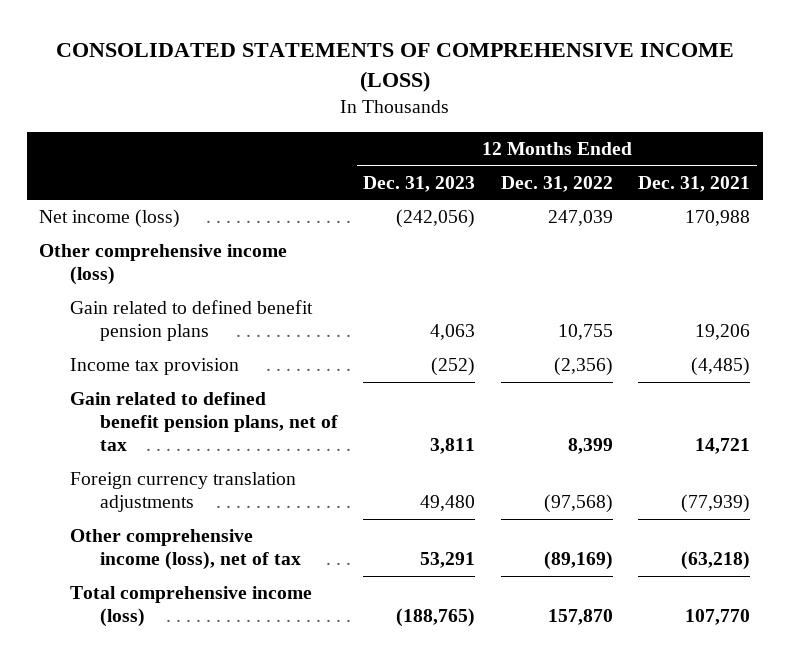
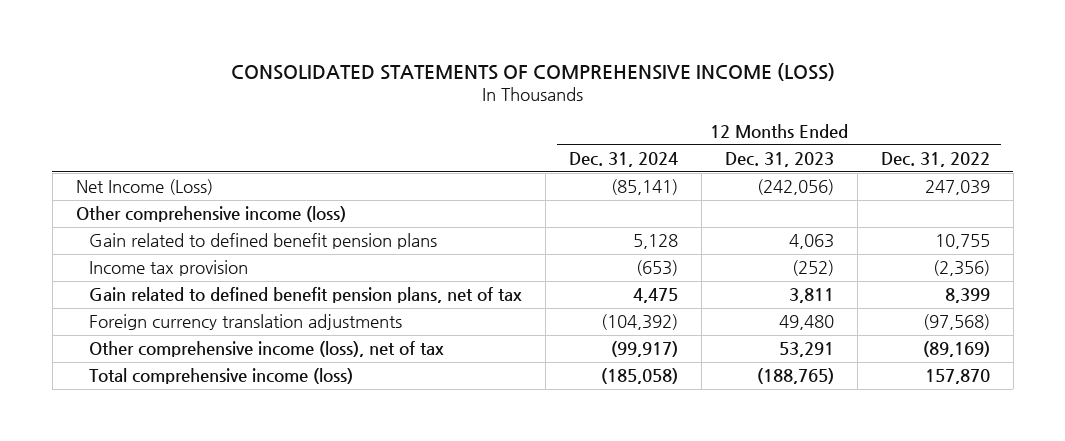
[638,175,751,192] Dec. 31, 2021 -> none
none -> [568,151,678,167] Dec. 31, 2024
[39,209,181,229] Net income (loss) -> [75,179,213,196] Net Income (Loss)

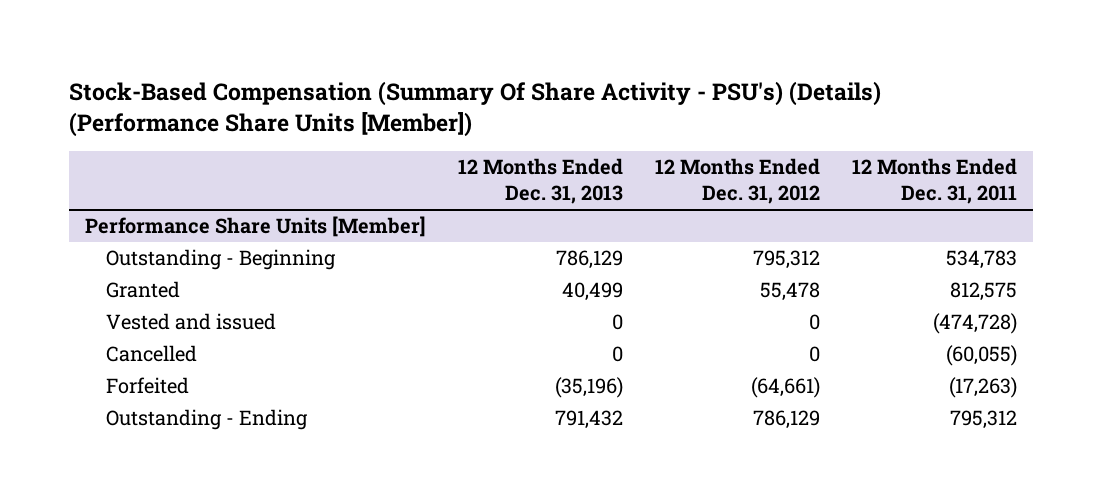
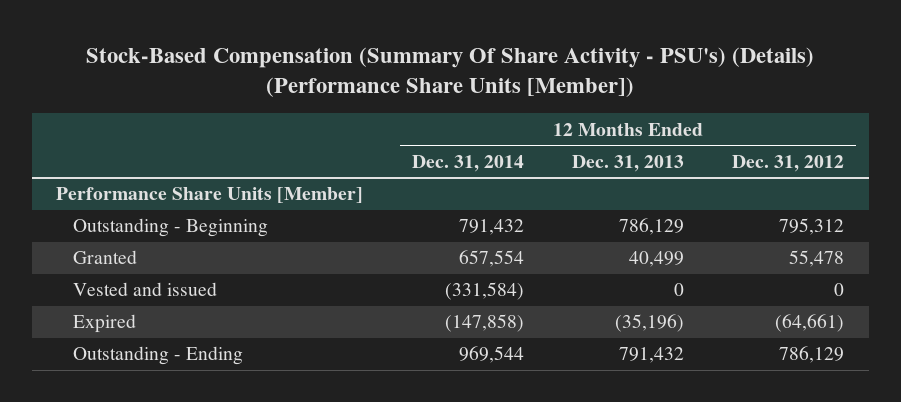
[851,158,1017,204] 12 Months Ended Dec. 31, 2011 -> none
none -> [411,154,524,172] Dec. 31, 2014
[105,345,197,363] Cancelled -> none
[105,377,189,395] Forfeited -> [72,314,136,334] Expired

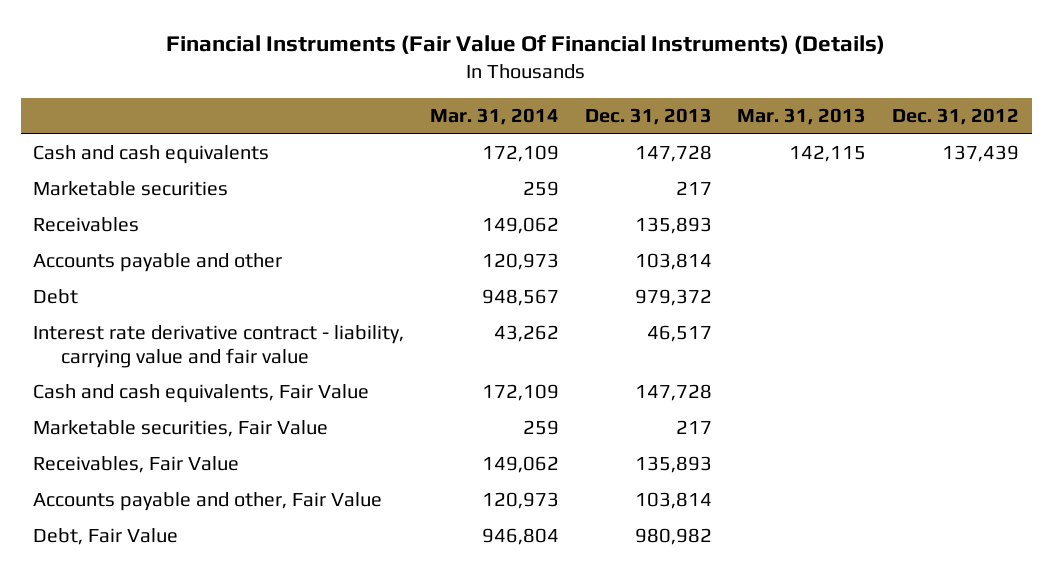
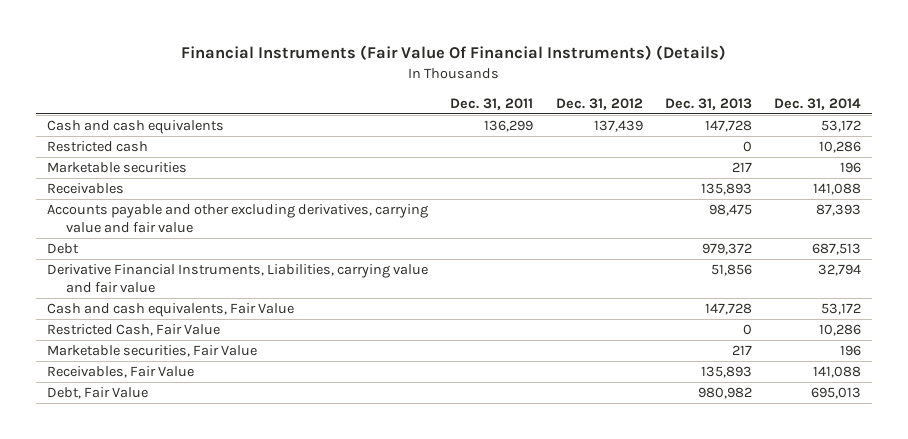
[430,108,560,126] Mar. 31, 2014 -> none
[737,108,867,126] Mar. 31, 2013 -> none
none -> [450,97,534,110] Dec. 31, 2011
none -> [774,97,862,110] Dec. 31, 2014
none -> [47,141,149,153] Restricted cash
[33,253,283,273] Accounts payable and other -> none
none -> [47,204,429,233] Accounts payable and other excluding derivatives, carrying value and fair value
[33,325,405,368] Interest rate derivative contract - liability, carrying value and fair value -> none
none -> [47,264,429,293] Derivative Financial Instruments, Liabilities, carrying value and fair value
none -> [47,324,221,337] Restricted Cash, Fair Value
[33,492,383,512] Accounts payable and other, Fair Value -> none

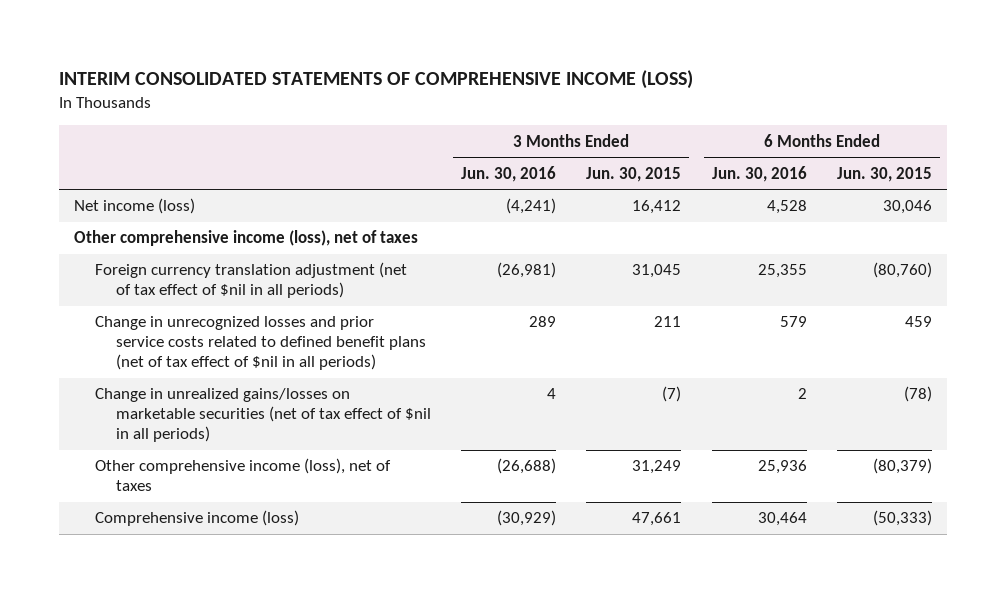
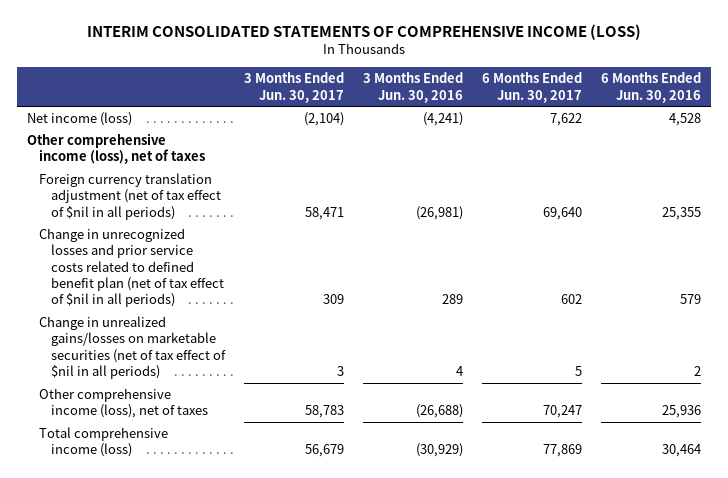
[586,166,682,182] Jun. 30, 2015 -> none
[837,166,933,182] Jun. 30, 2015 -> none
none -> [243,72,344,103] 3 Months Ended Jun. 30, 2017
none -> [482,72,583,103] 6 Months Ended Jun. 30, 2017
[94,316,426,371] Change in unrecognized losses and prior service costs related to defined benefit plans (net of tax effect of $nil in all periods) -> [38,227,224,308] Change in unrecognized losses and prior service costs related to defined benefit plan (net of tax effect of $nil in all periods)
[94,510,299,527] Comprehensive income (loss) -> [38,426,168,458] Total comprehensive income (loss)

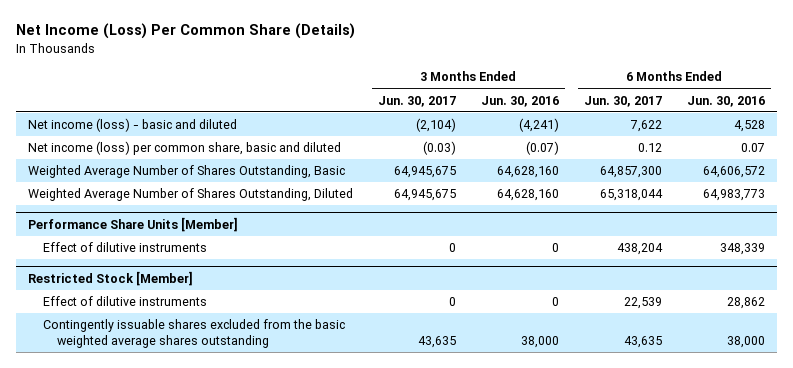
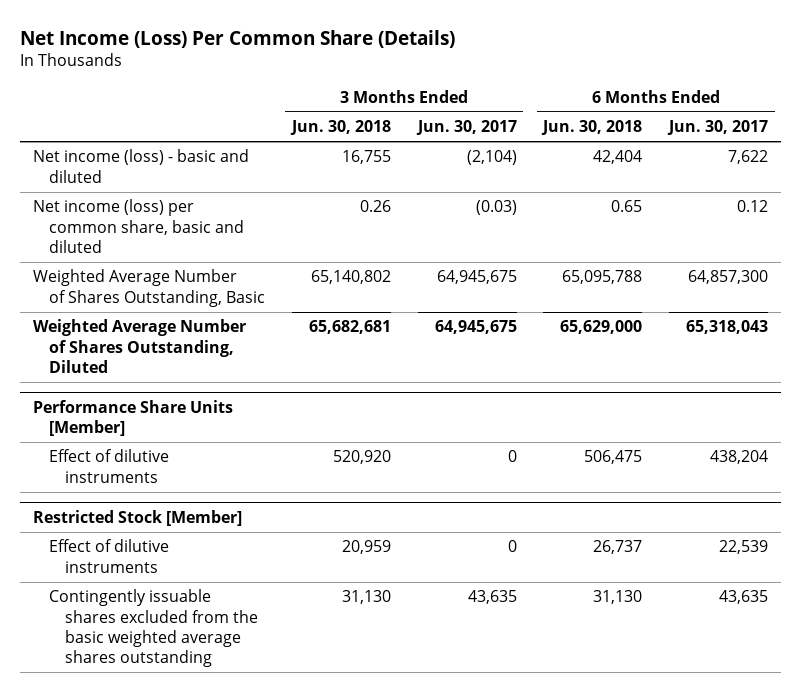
[480,95,559,107] Jun. 30, 2016 -> none
[686,95,765,107] Jun. 30, 2016 -> none
none -> [289,120,391,136] Jun. 30, 2018
none -> [541,120,643,136] Jun. 30, 2018
[599,189,663,202] 65,318,044 -> [685,320,768,335] 65,318,043

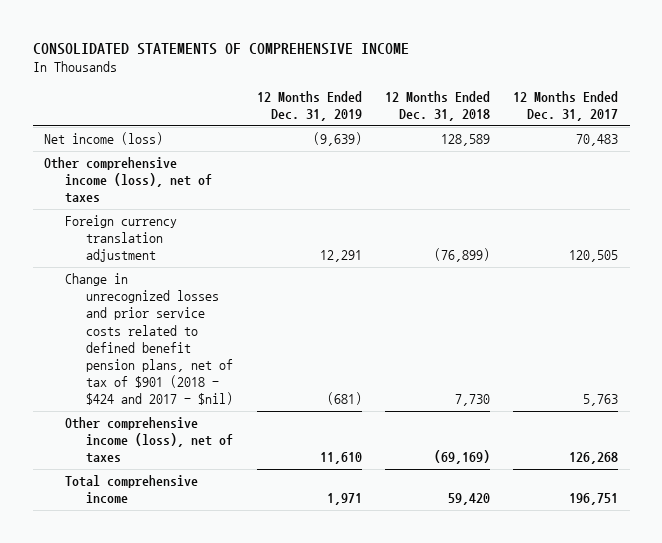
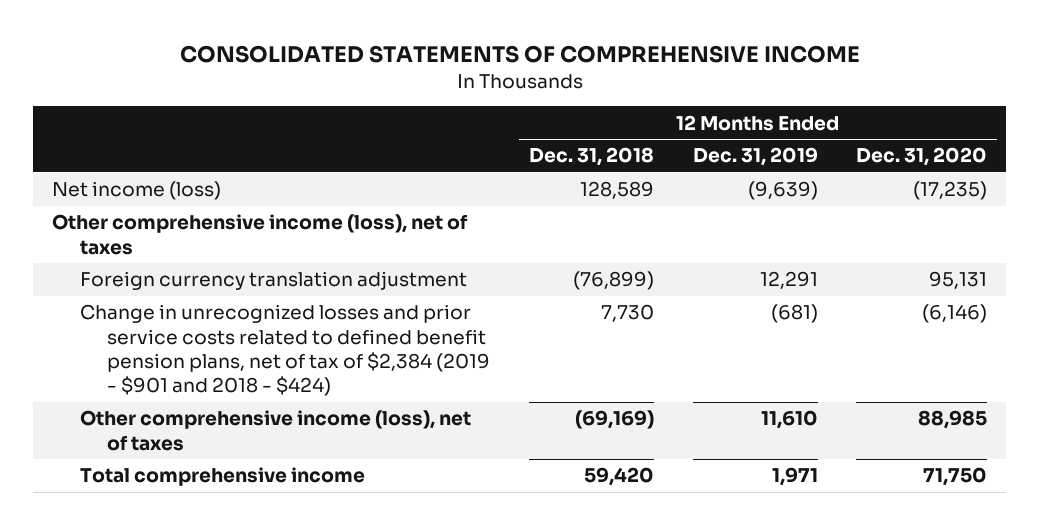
[513,91,619,122] 12 Months Ended Dec. 31, 2017 -> none
none -> [856,147,988,167] Dec. 31, 2020
[65,273,234,406] Change in unrecognized losses and prior service costs related to defined benefit pension plans, net of tax of $901 (2018 - $424 and 2017 - $nil) -> [79,304,491,397] Change in unrecognized losses and prior service costs related to defined benefit pension plans, net of tax of $2,384 (2019 - $901 and 2018 - $424)

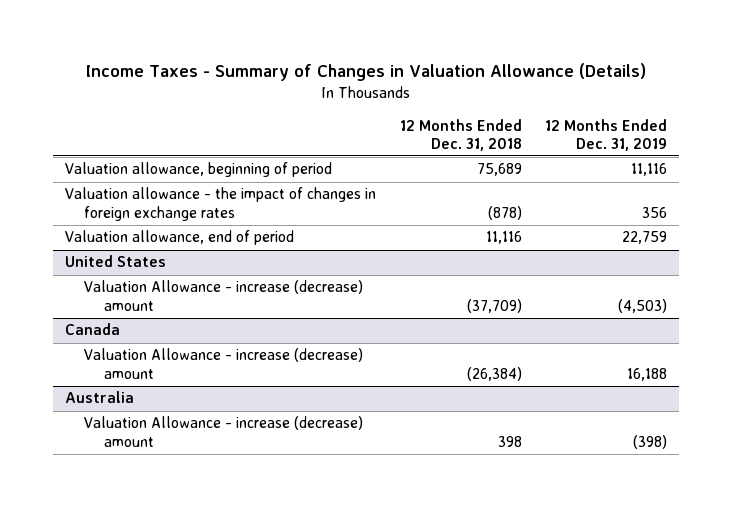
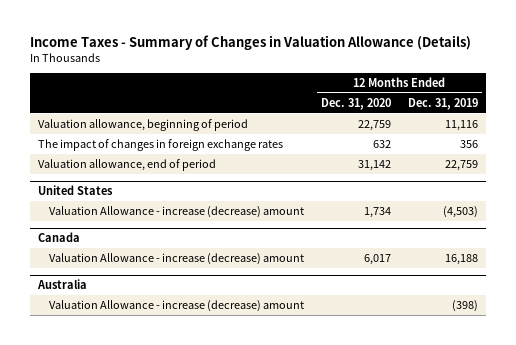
[399,118,522,151] 12 Months Ended Dec. 31, 2018 -> none
none -> [320,97,391,110] Dec. 31, 2020
[65,187,377,221] Valuation allowance - the impact of changes in foreign exchange rates -> [37,139,283,152] The impact of changes in foreign exchange rates

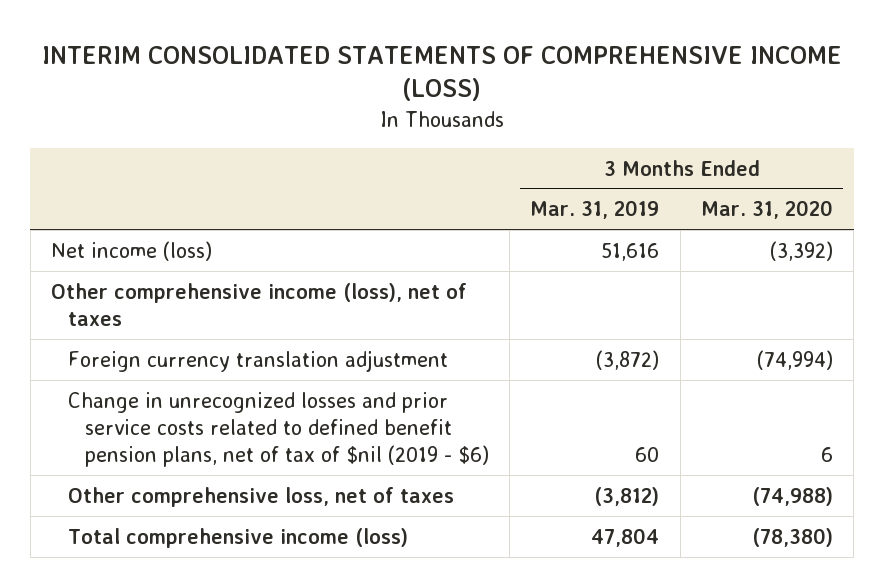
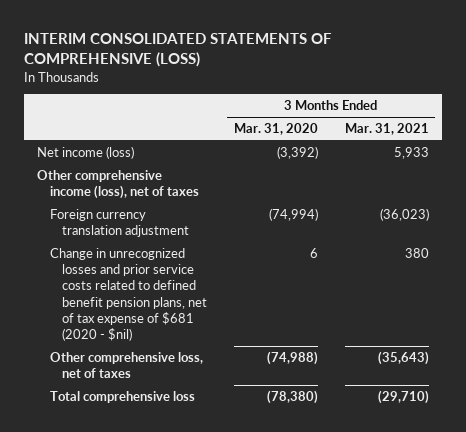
[42,45,843,102] INTERIM CONSOLIDATED STATEMENTS OF COMPREHENSIVE INCOME (LOSS) -> [23,32,332,68] INTERIM CONSOLIDATED STATEMENTS OF COMPREHENSIVE (LOSS)
[530,200,660,220] Mar. 31, 2019 -> none
none -> [344,123,429,136] Mar. 31, 2021
[67,391,489,468] Change in unrecognized losses and prior service costs related to defined benefit pension plans, net of tax of $nil (2019 - $6) -> [49,247,207,342] Change in unrecognized losses and prior service costs related to defined benefit pension plans, net of tax expense of $681 (2020 - $nil)
[67,527,408,548] Total comprehensive income (loss) -> [49,390,195,403] Total comprehensive loss

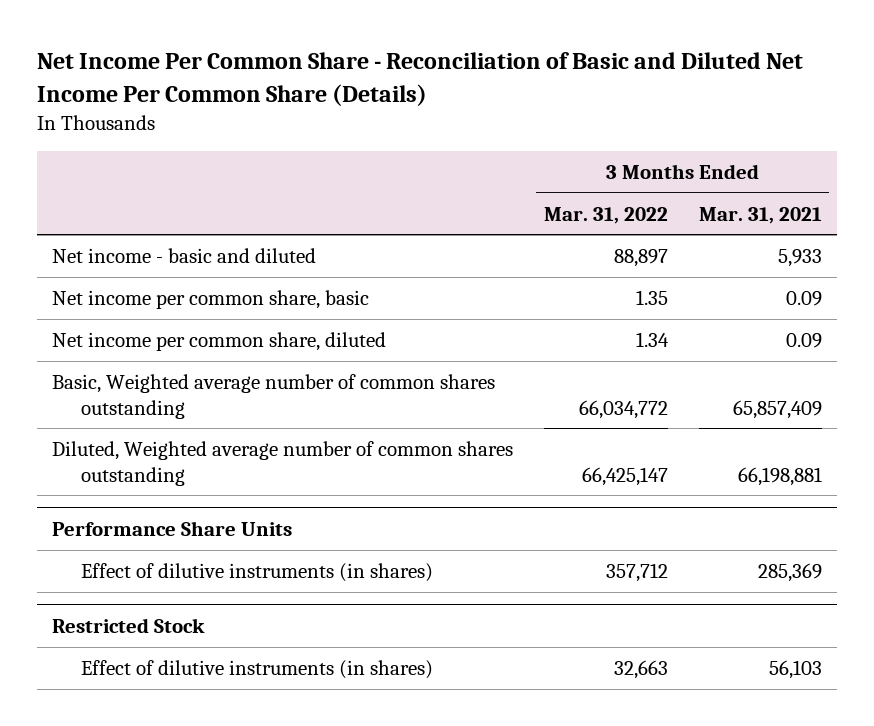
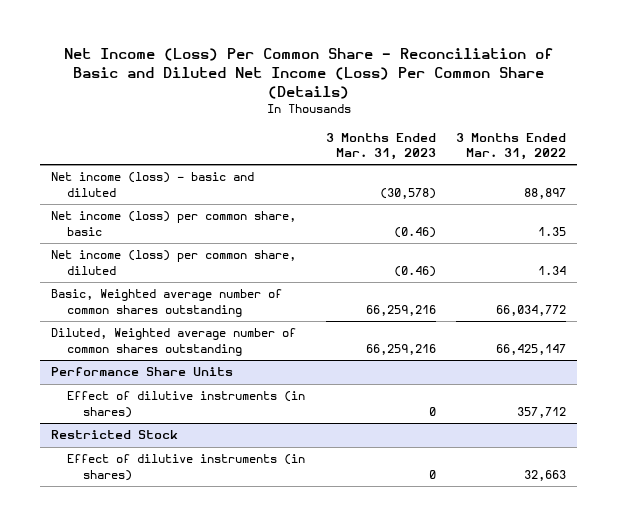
[36,52,803,106] Net Income Per Common Share - Reconciliation of Basic and Diluted Net Income Per Common Share (Details) -> [63,48,553,99] Net Income (Loss) Per Common Share - Reconciliation of Basic and Diluted Net Income (Loss) Per Common Share (Details)
[698,206,822,224] Mar. 31, 2021 -> none
none -> [325,132,436,161] 3 Months Ended Mar. 31, 2023
[52,248,317,264] Net income - basic and diluted -> [50,172,254,197] Net income (loss) - basic and diluted
[52,290,370,310] Net income per common share, basic -> [50,211,296,236] Net income (loss) per common share, basic
[52,332,387,352] Net income per common share, diluted -> [50,250,296,275] Net income (loss) per common share, diluted

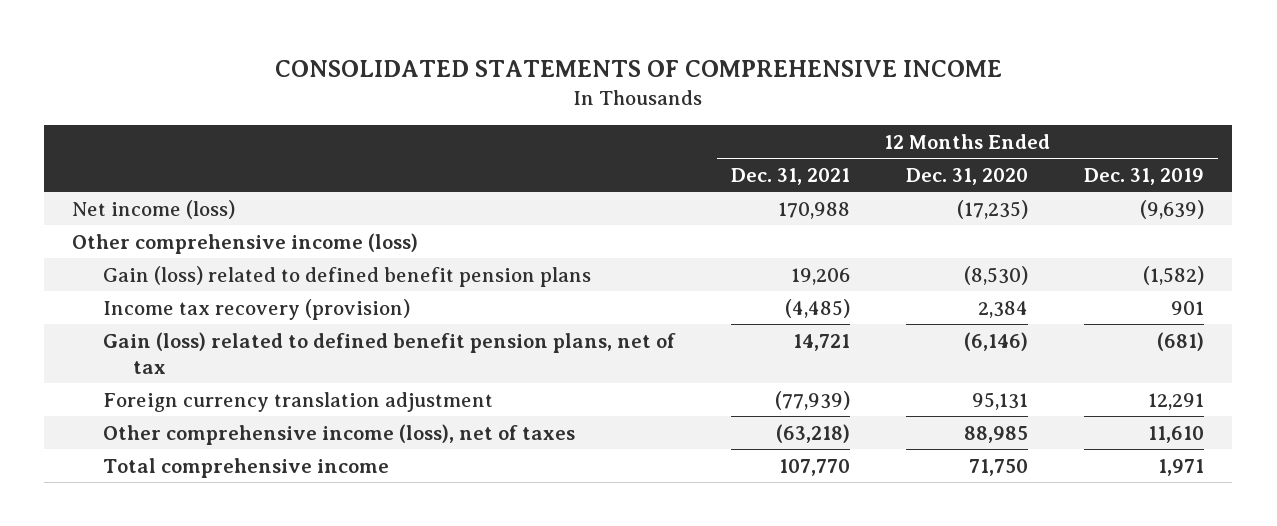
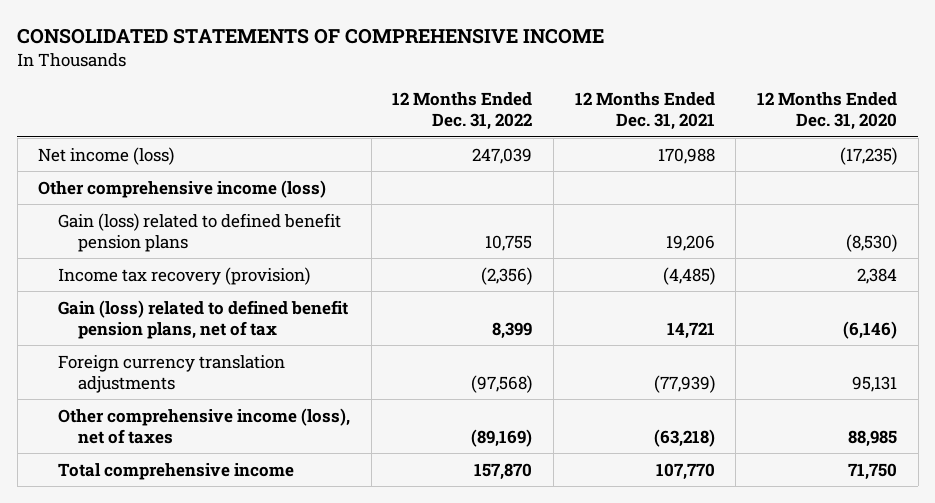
[1084,168,1205,186] Dec. 31, 2019 -> none
none -> [392,92,533,131] 12 Months Ended Dec. 31, 2022
[102,391,493,412] Foreign currency translation adjustment -> [58,354,286,393] Foreign currency translation adjustments

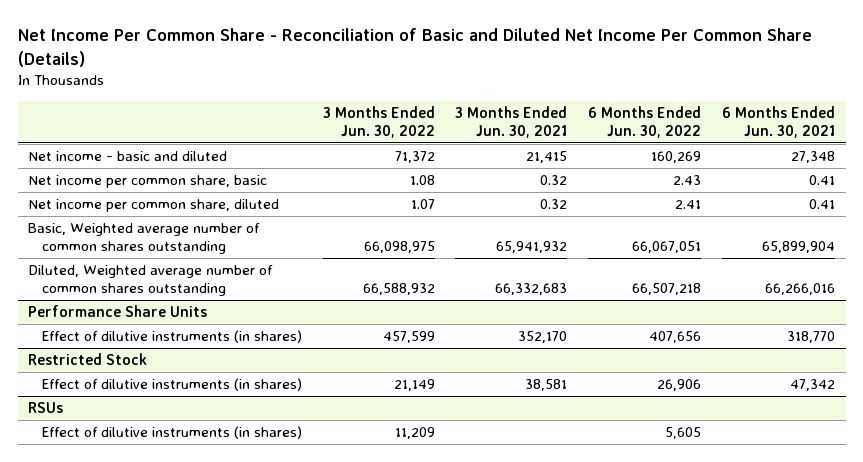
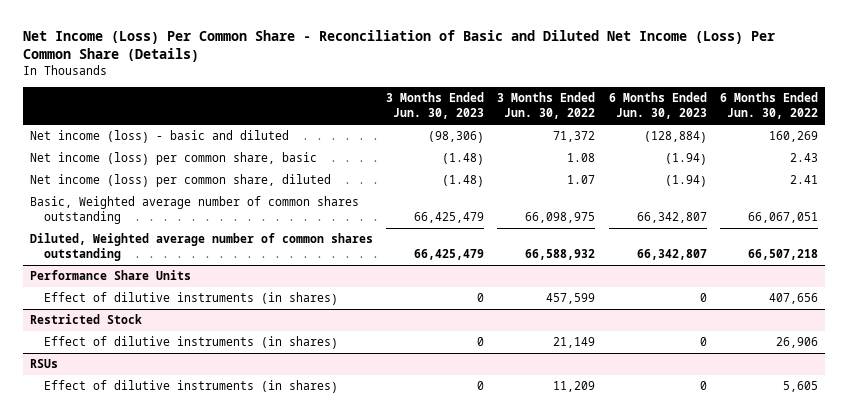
[17,28,812,67] Net Income Per Common Share - Reconciliation of Basic and Diluted Net Income Per Common Share (Details) -> [23,30,776,63] Net Income (Loss) Per Common Share - Reconciliation of Basic and Diluted Net Income (Loss) Per Common Share (Details)
[455,105,568,138] 3 Months Ended Jun. 30, 2021 -> none
[722,105,836,138] 6 Months Ended Jun. 30, 2021 -> none
none -> [386,92,485,120] 3 Months Ended Jun. 30, 2023
none -> [608,92,707,120] 6 Months Ended Jun. 30, 2023
[27,151,227,162] Net income - basic and diluted -> [29,130,289,144] Net income (loss) - basic and diluted
[27,175,267,189] Net income per common share, basic -> [29,152,317,166] Net income (loss) per common share, basic
[27,199,279,213] Net income per common share, diluted -> [29,174,331,188] Net income (loss) per common share, diluted

